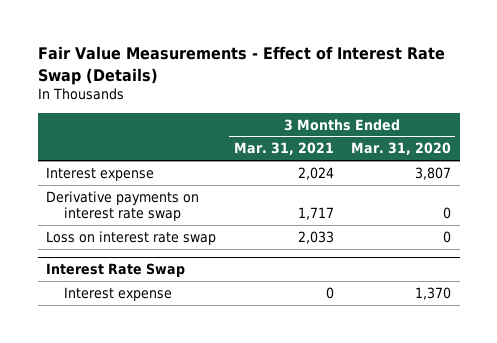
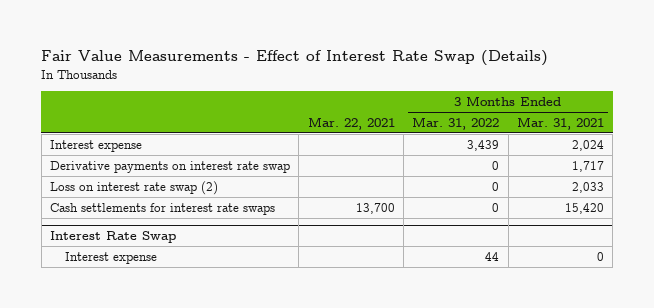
[350,142,451,156] Mar. 31, 2020 -> none
none -> [307,116,395,130] Mar. 22, 2021
none -> [412,116,500,130] Mar. 31, 2022
[46,230,217,245] Loss on interest rate swap -> [50,180,219,195] Loss on interest rate swap (2)
none -> [50,202,276,215] Cash settlements for interest rate swaps

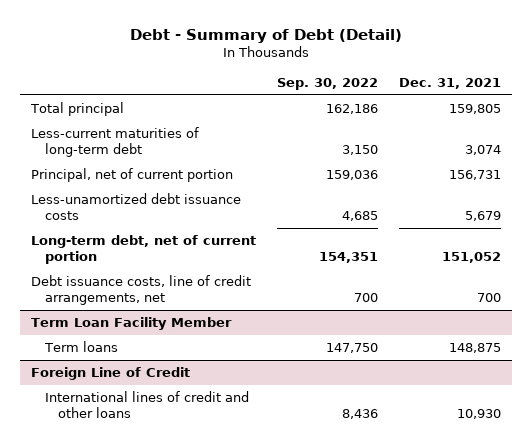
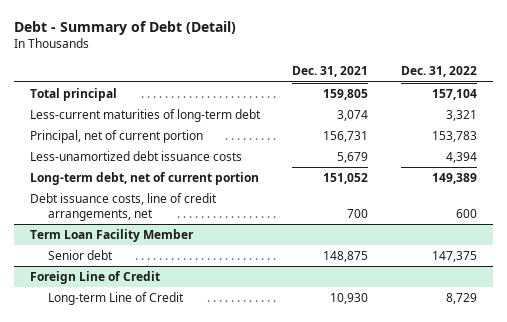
[276,77,378,90] Sep. 30, 2022 -> none
none -> [400,66,477,78] Dec. 31, 2022
[43,341,118,353] Term loans -> [48,249,114,260] Senior debt
[44,391,249,419] International lines of credit and other loans -> [48,291,185,305] Long-term Line of Credit

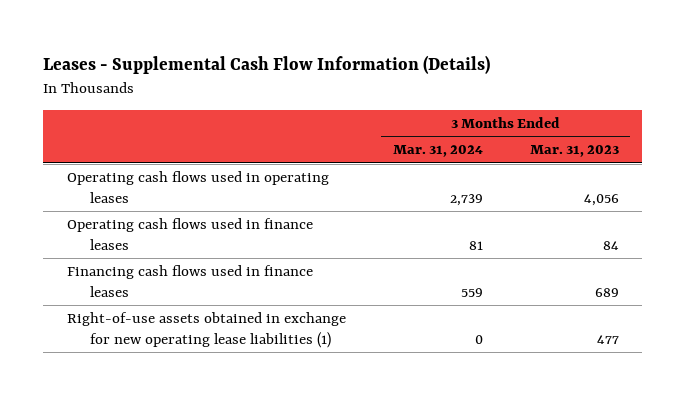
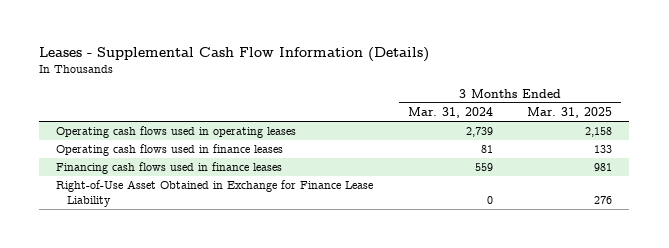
[529,145,619,158] Mar. 31, 2023 -> none
none -> [527,106,613,118] Mar. 31, 2025
[66,312,346,348] Right-of-use assets obtained in exchange for new operating lease liabilities (1) -> [56,180,374,208] Right-of-Use Asset Obtained in Exchange for Finance Lease Liability

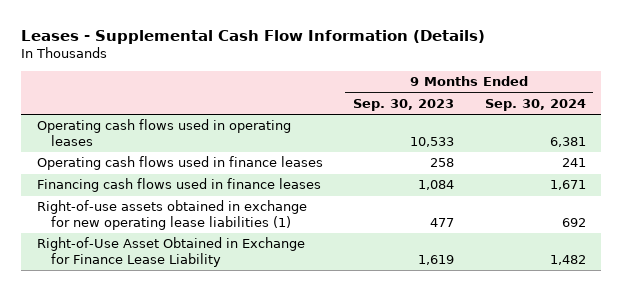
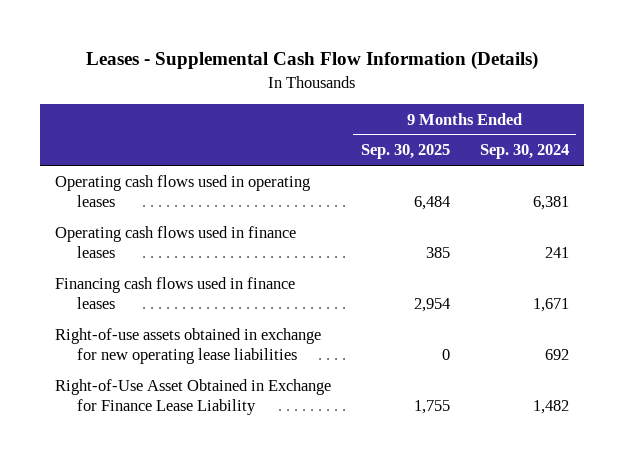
[353,98,455,111] Sep. 30, 2023 -> none
none -> [360,144,450,160] Sep. 30, 2025
[36,200,307,230] Right-of-use assets obtained in exchange for new operating lease liabilities (1) -> [54,327,321,364] Right-of-use assets obtained in exchange for new operating lease liabilities

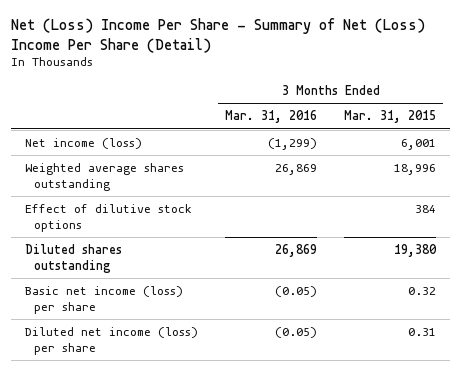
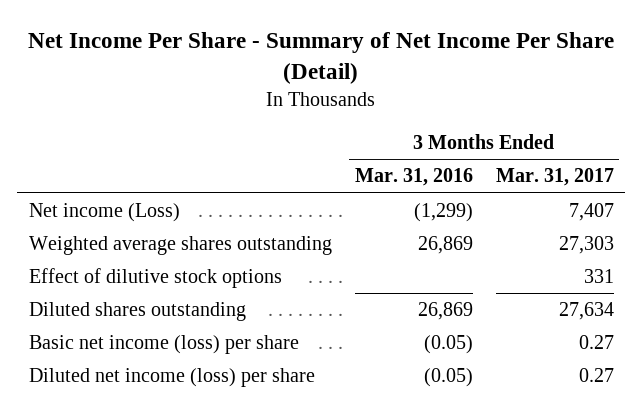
[10,18,425,53] Net (Loss) Income Per Share - Summary of Net (Loss) Income Per Share (Detail) -> [28,32,615,84] Net Income Per Share - Summary of Net Income Per Share (Detail)
[344,110,437,124] Mar. 31, 2015 -> none
none -> [495,168,614,187] Mar. 31, 2017
[24,137,142,149] Net income (loss) -> [28,203,180,223] Net income (Loss)

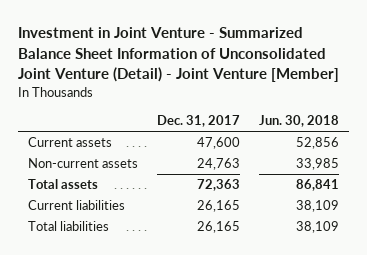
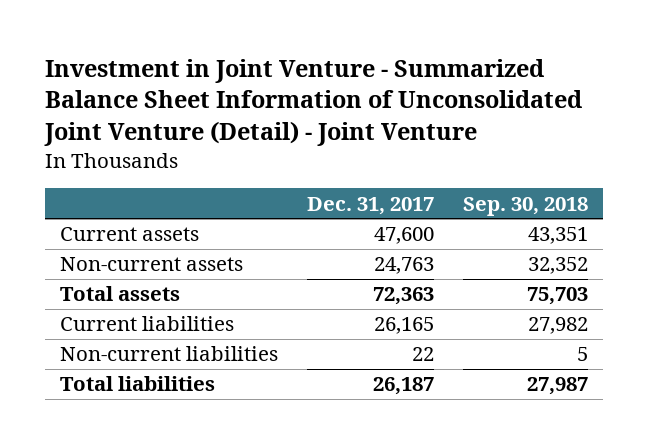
[18,27,340,83] Investment in Joint Venture - Summarized Balance Sheet Information of Unconsolidated Joint Venture (Detail) - Joint Venture [Member] -> [44,58,583,147] Investment in Joint Venture - Summarized Balance Sheet Information of Unconsolidated Joint Venture (Detail) - Joint Venture
[259,115,340,128] Jun. 30, 2018 -> none
none -> [463,196,589,216] Sep. 30, 2018
none -> [59,346,278,362] Non-current liabilities
[197,221,241,234] 26,165 -> [372,377,434,396] 26,187

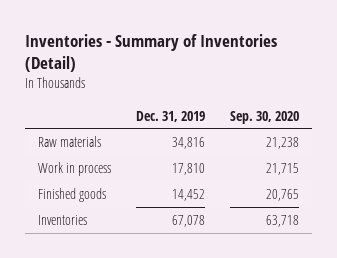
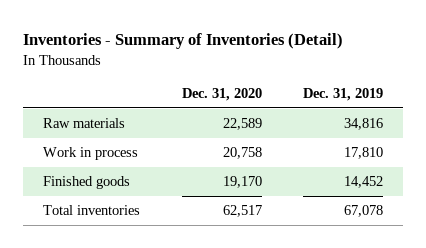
[230,110,300,124] Sep. 30, 2020 -> none
none -> [181,88,262,102] Dec. 31, 2020
[37,214,87,225] Inventories -> [43,205,141,216] Total inventories

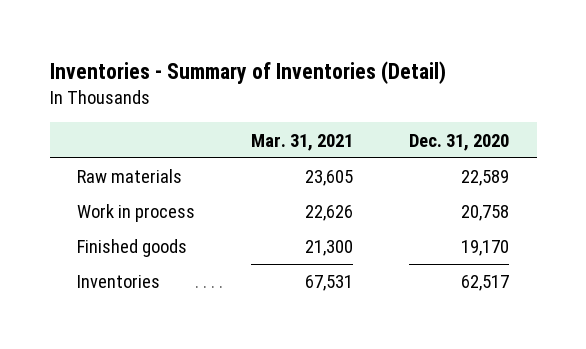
[302,88,383,102] Dec. 31, 2019 -> none
none -> [251,133,354,151] Mar. 31, 2021
[43,205,141,216] Total inventories -> [77,275,161,289] Inventories

